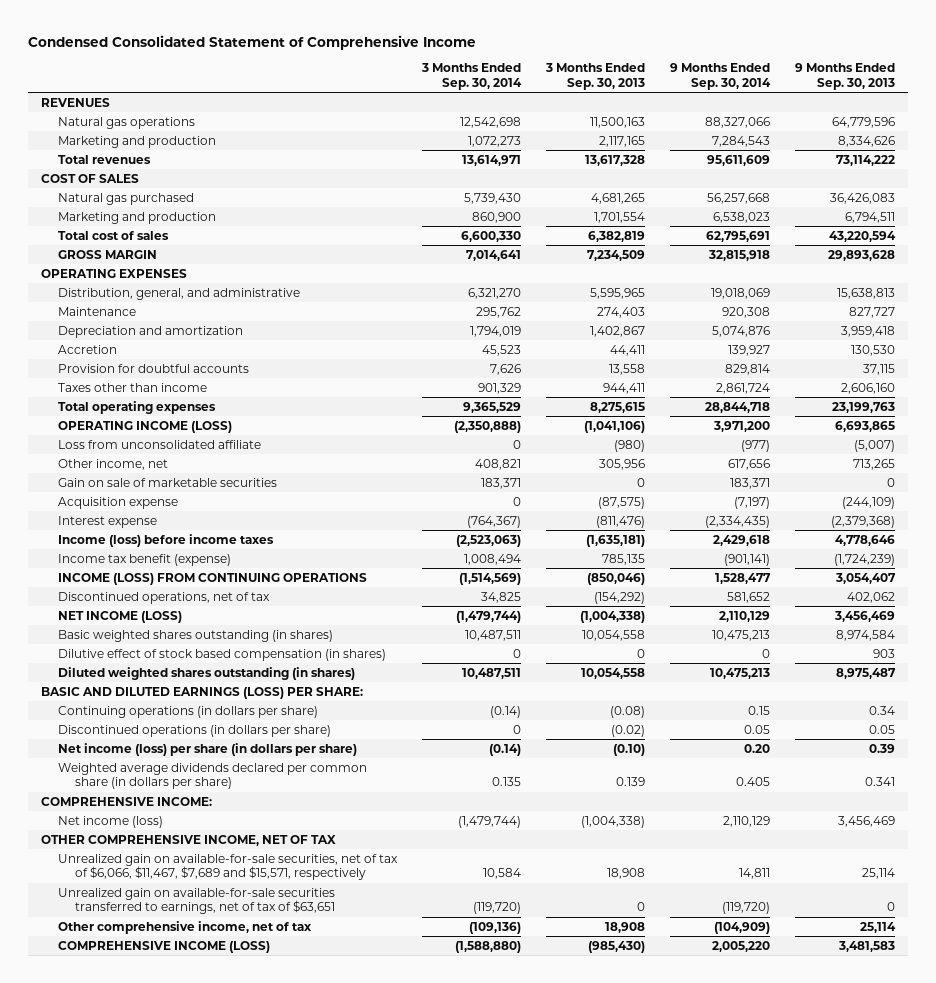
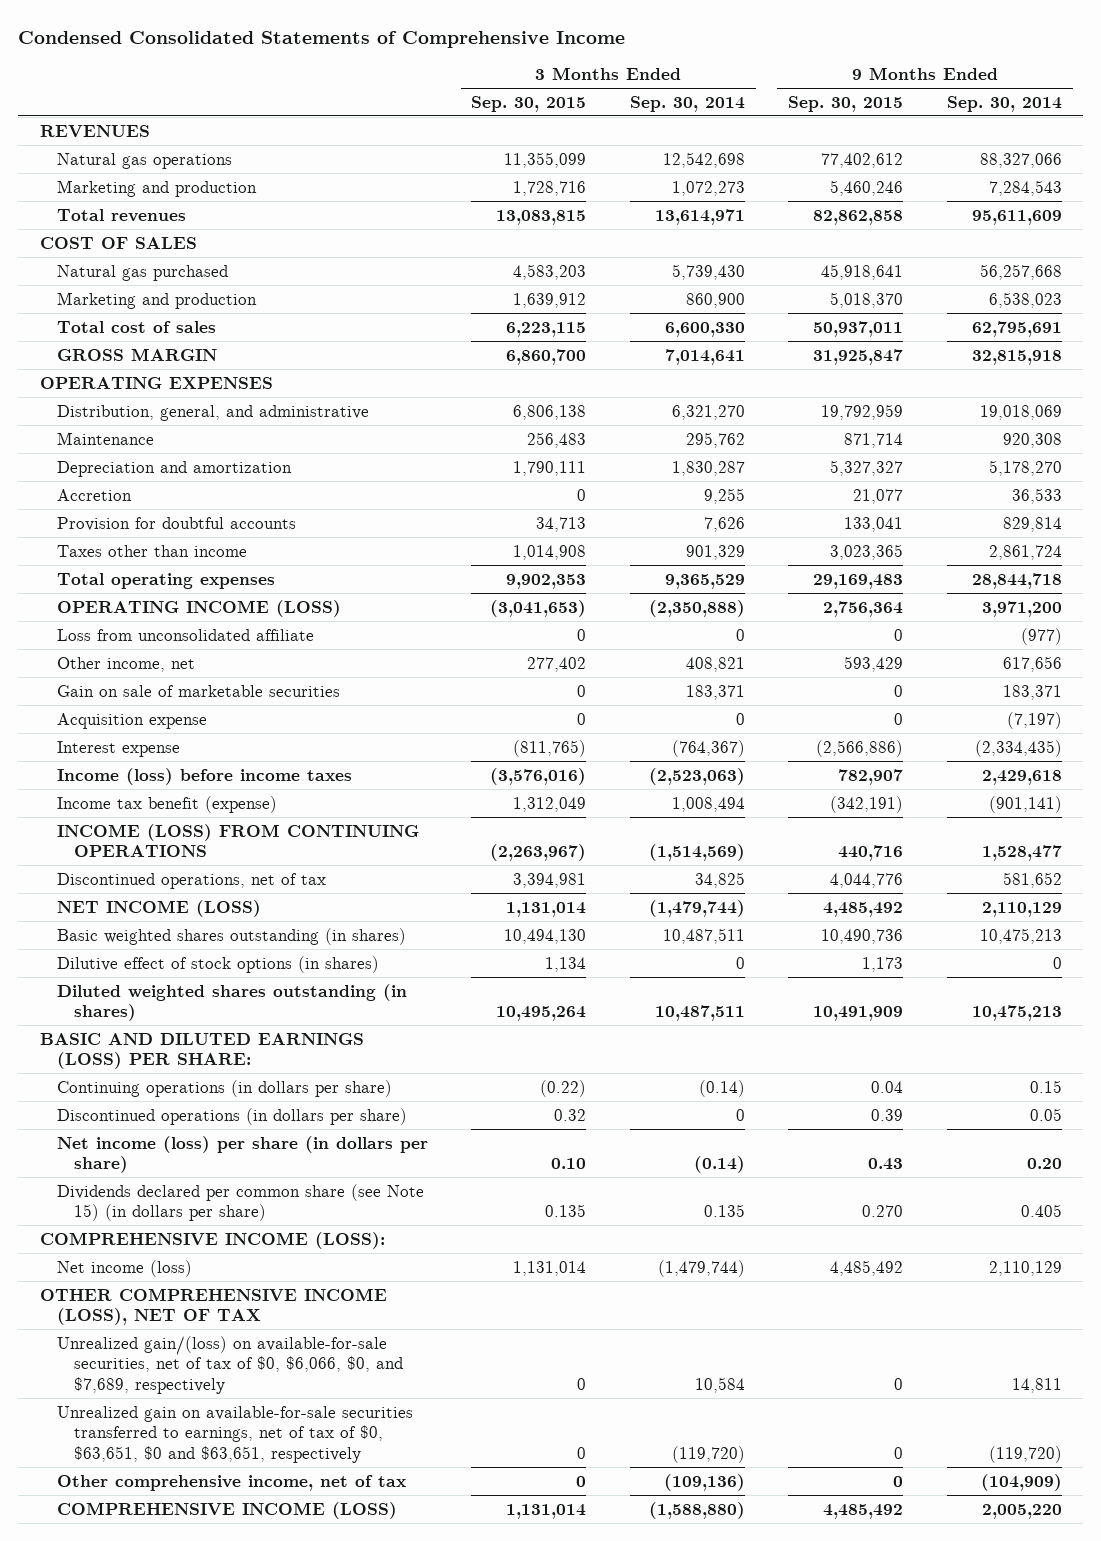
[28,34,477,50] Condensed Consolidated Statement of Comprehensive Income -> [17,30,625,48] Condensed Consolidated Statements of Comprehensive Income
[545,63,646,90] 3 Months Ended Sep. 30, 2013 -> none
[795,63,896,90] 9 Months Ended Sep. 30, 2013 -> none
none -> [471,95,587,112] Sep. 30, 2015
none -> [788,95,904,112] Sep. 30, 2015
[469,325,521,337] 1,794,019 -> [671,460,745,476] 1,830,287
[712,325,771,337] 5,074,876 -> [988,459,1062,476] 5,178,270
[481,344,521,356] 45,523 -> [703,487,745,504] 9,255
[728,344,771,356] 139,927 -> [1011,487,1062,504] 36,533
[57,648,386,661] Dilutive effect of stock based compensation (in shares) -> [56,955,379,973] Dilutive effect of stock options (in shares)
[57,762,367,790] Weighted average dividends declared per common share (in dollars per share) -> [56,1183,424,1222] Dividends declared per common share (see Note 15) (in dollars per share)
[40,796,212,806] COMPREHENSIVE INCOME: -> [39,1231,385,1249] COMPREHENSIVE INCOME (LOSS):
[40,834,336,846] OTHER COMPREHENSIVE INCOME, NET OF TAX -> [39,1287,387,1326] OTHER COMPREHENSIVE INCOME (LOSS), NET OF TAX
[57,853,398,881] Unrealized gain on available-for-sale securities, net of tax of $6,066, $11,467, $7,689 and $15,571, respectively -> [56,1335,404,1394] Unrealized gain/(loss) on available-for-sale securities, net of tax of $0, $6,066, $0, and $7,689, respectively
[57,887,335,915] Unrealized gain on available-for-sale securities transferred to earnings, net of tax of $63,651 -> [56,1405,413,1463] Unrealized gain on available-for-sale securities transferred to earnings, net of tax of $0, $63,651, $0 and $63,651, respectively

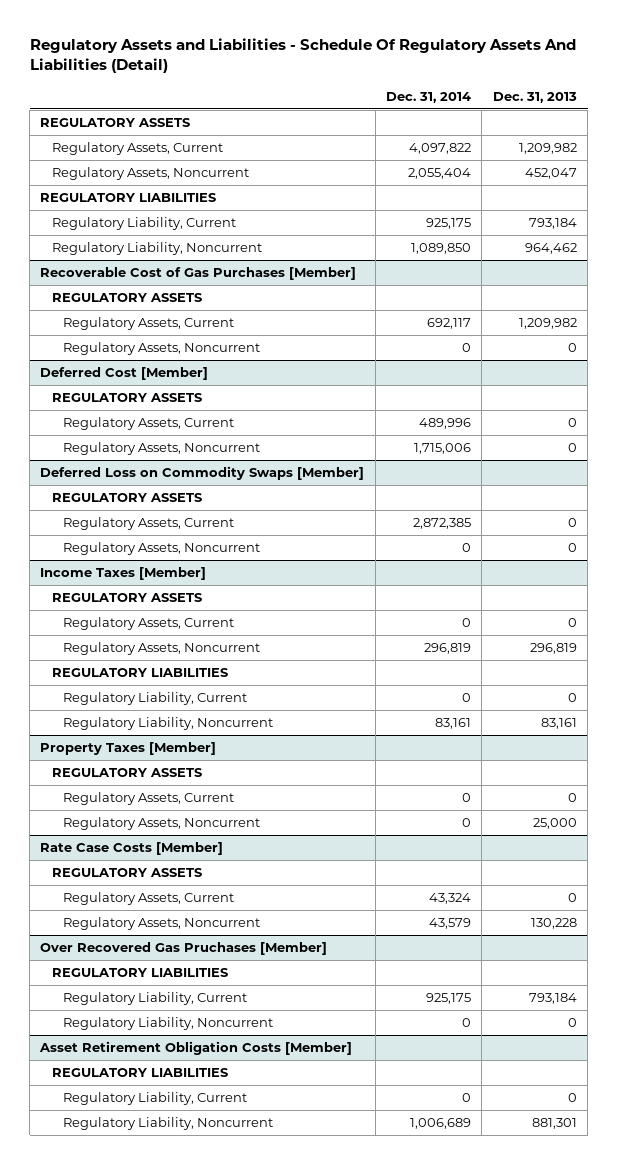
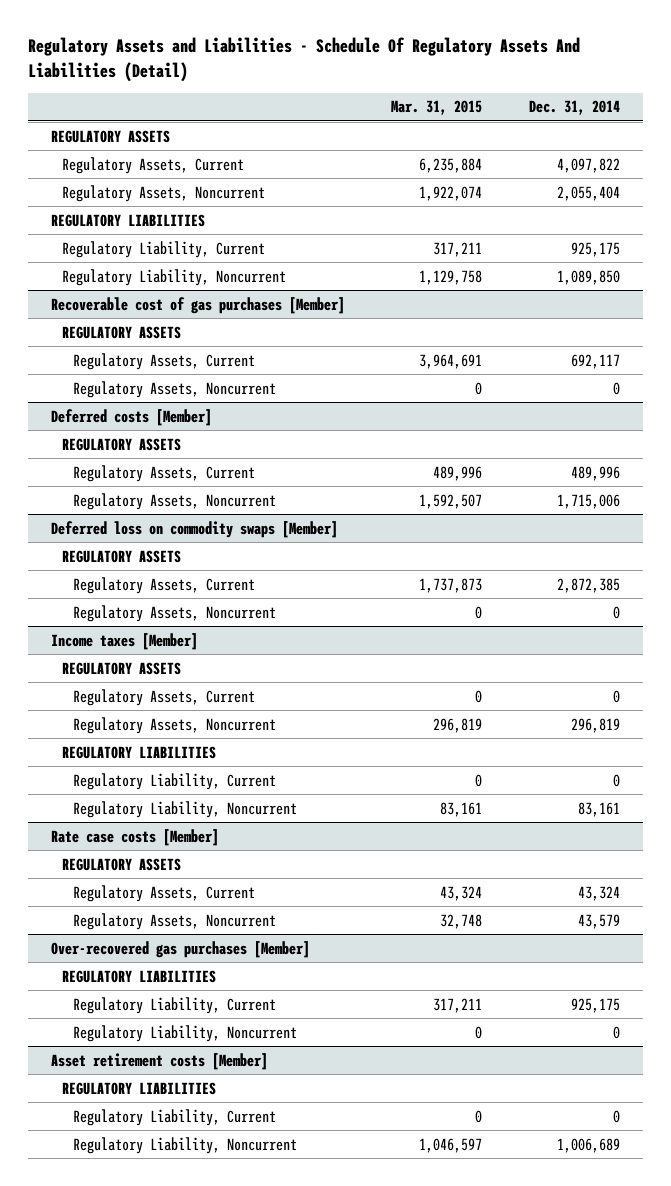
[492,91,577,103] Dec. 31, 2013 -> none
none -> [391,100,483,116] Mar. 31, 2015
[40,267,357,281] Recoverable Cost of Gas Purchases [Member] -> [50,296,345,314] Recoverable cost of gas purchases [Member]
[40,367,209,381] Deferred Cost [Member] -> [50,408,212,426] Deferred costs [Member]
[40,466,365,481] Deferred Loss on Commodity Swaps [Member] -> [50,520,338,538] Deferred loss on commodity swaps [Member]
[40,567,207,581] Income Taxes [Member] -> [50,632,198,650] Income taxes [Member]
[40,742,217,756] Property Taxes [Member] -> none
[51,768,202,778] REGULATORY ASSETS -> none
[63,792,235,806] Regulatory Assets, Current -> none
[63,817,261,831] Regulatory Assets, Noncurrent -> none
[40,842,224,856] Rate Case Costs [Member] -> [50,828,219,846] Rate case costs [Member]
[40,942,328,956] Over Recovered Gas Pruchases [Member] -> [50,940,310,958] Over-recovered gas purchases [Member]
[39,1041,353,1056] Asset Retirement Obligation Costs [Member] -> [50,1052,268,1070] Asset retirement costs [Member]

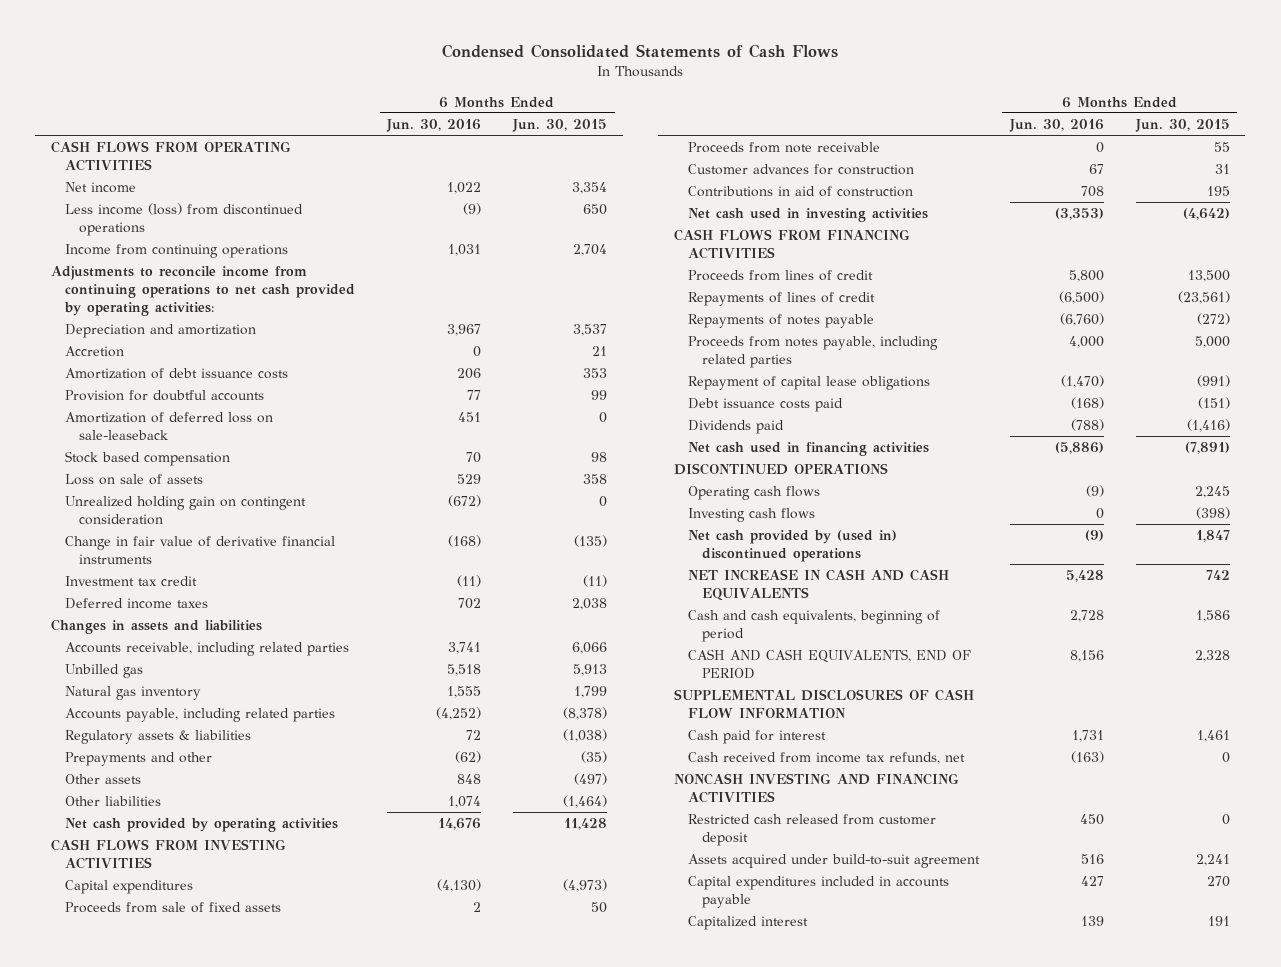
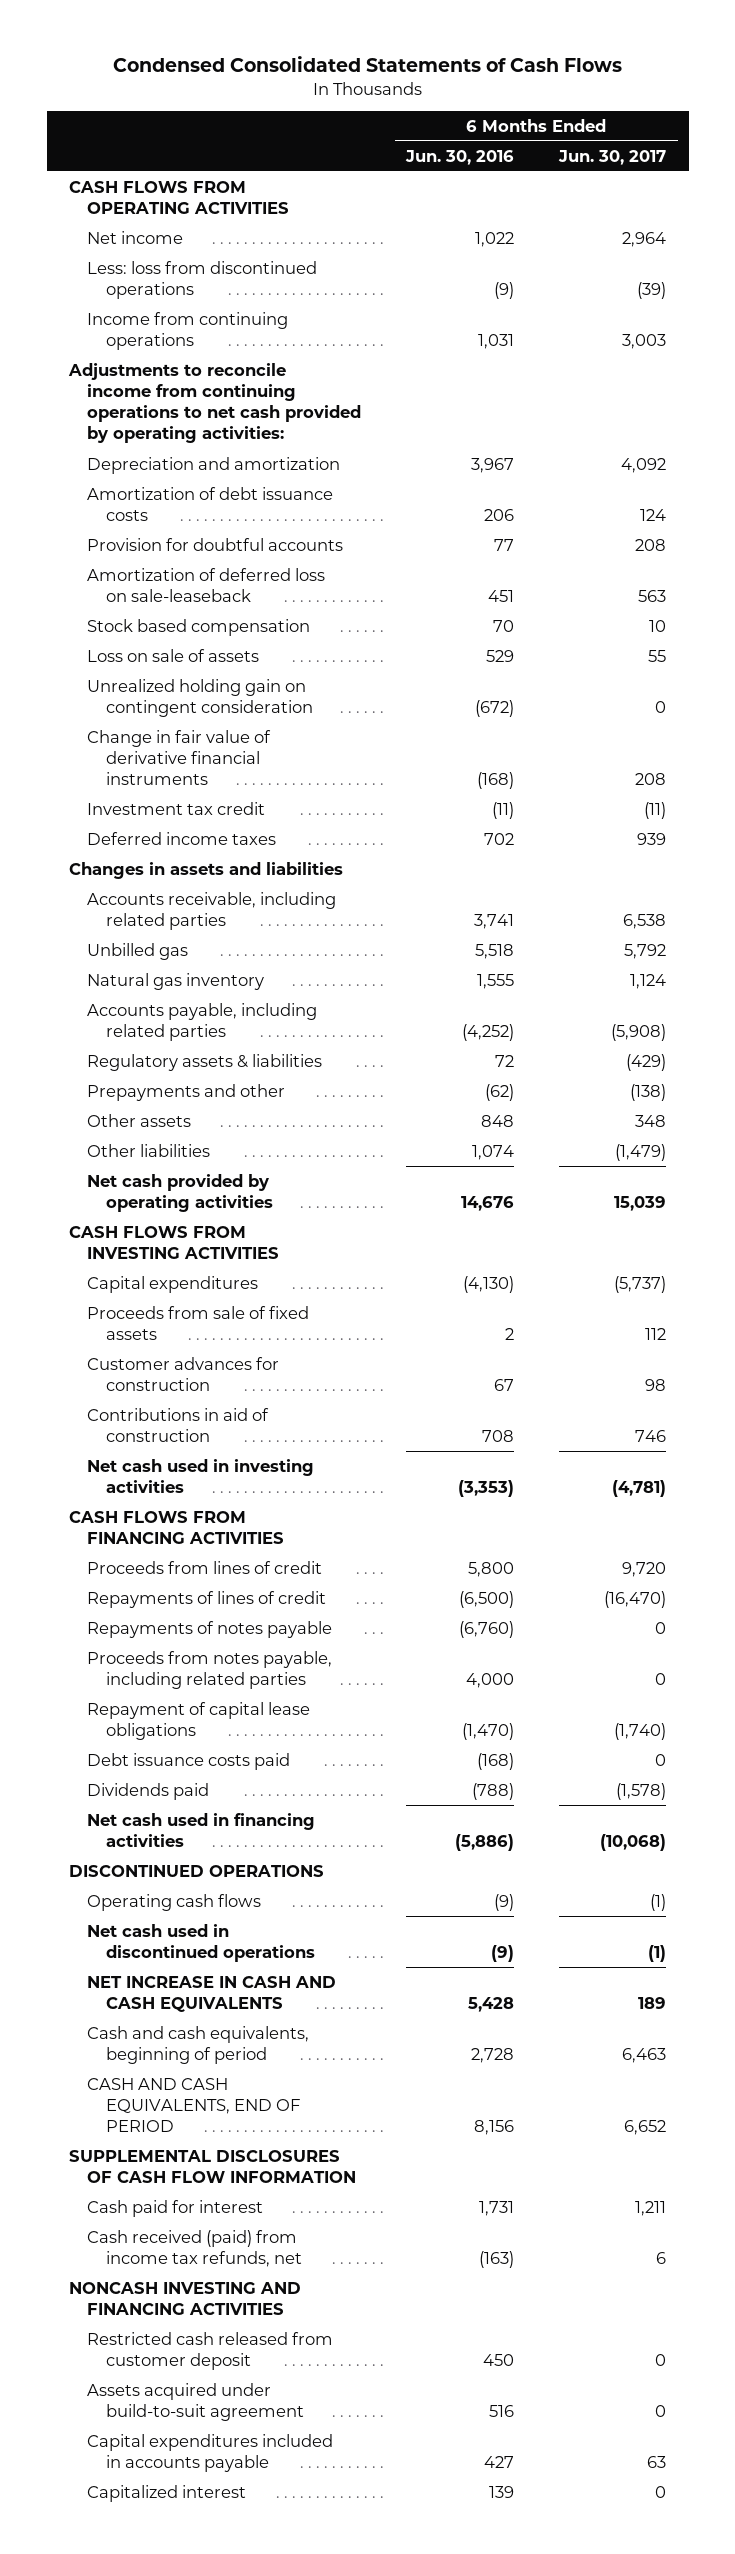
[511,119,607,133] Jun. 30, 2015 -> none
none -> [558,149,667,165] Jun. 30, 2017
[65,203,304,237] Less income (loss) from discontinued operations -> [87,260,318,299] Less: loss from discontinued operations
[65,346,125,358] Accretion -> none
[687,142,880,154] Proceeds from note receivable -> none
[687,508,815,523] Investing cash flows -> none
[687,530,897,563] Net cash provided by (used in) discontinued operations -> [87,1923,315,1962] Net cash used in discontinued operations
[687,752,965,765] Cash received from income tax refunds, net -> [87,2229,302,2267] Cash received (paid) from income tax refunds, net

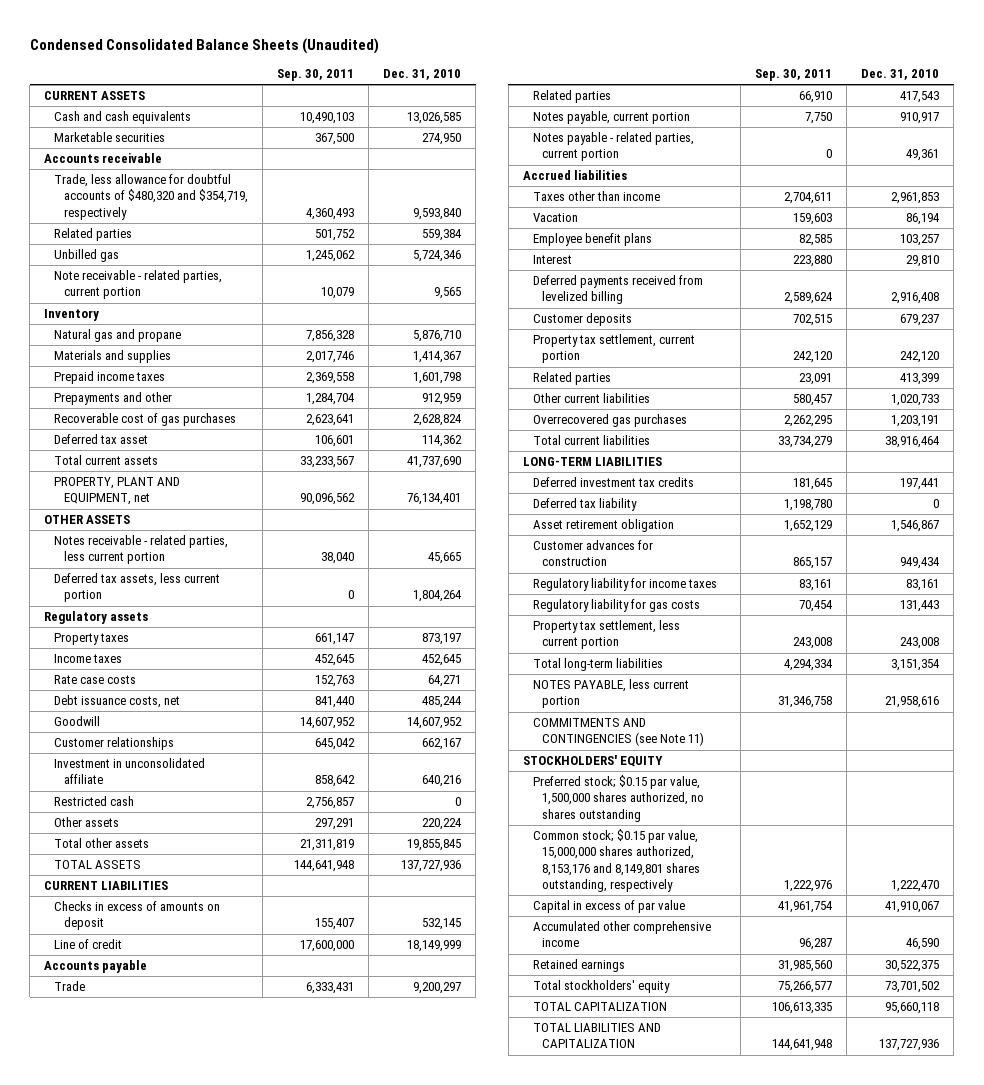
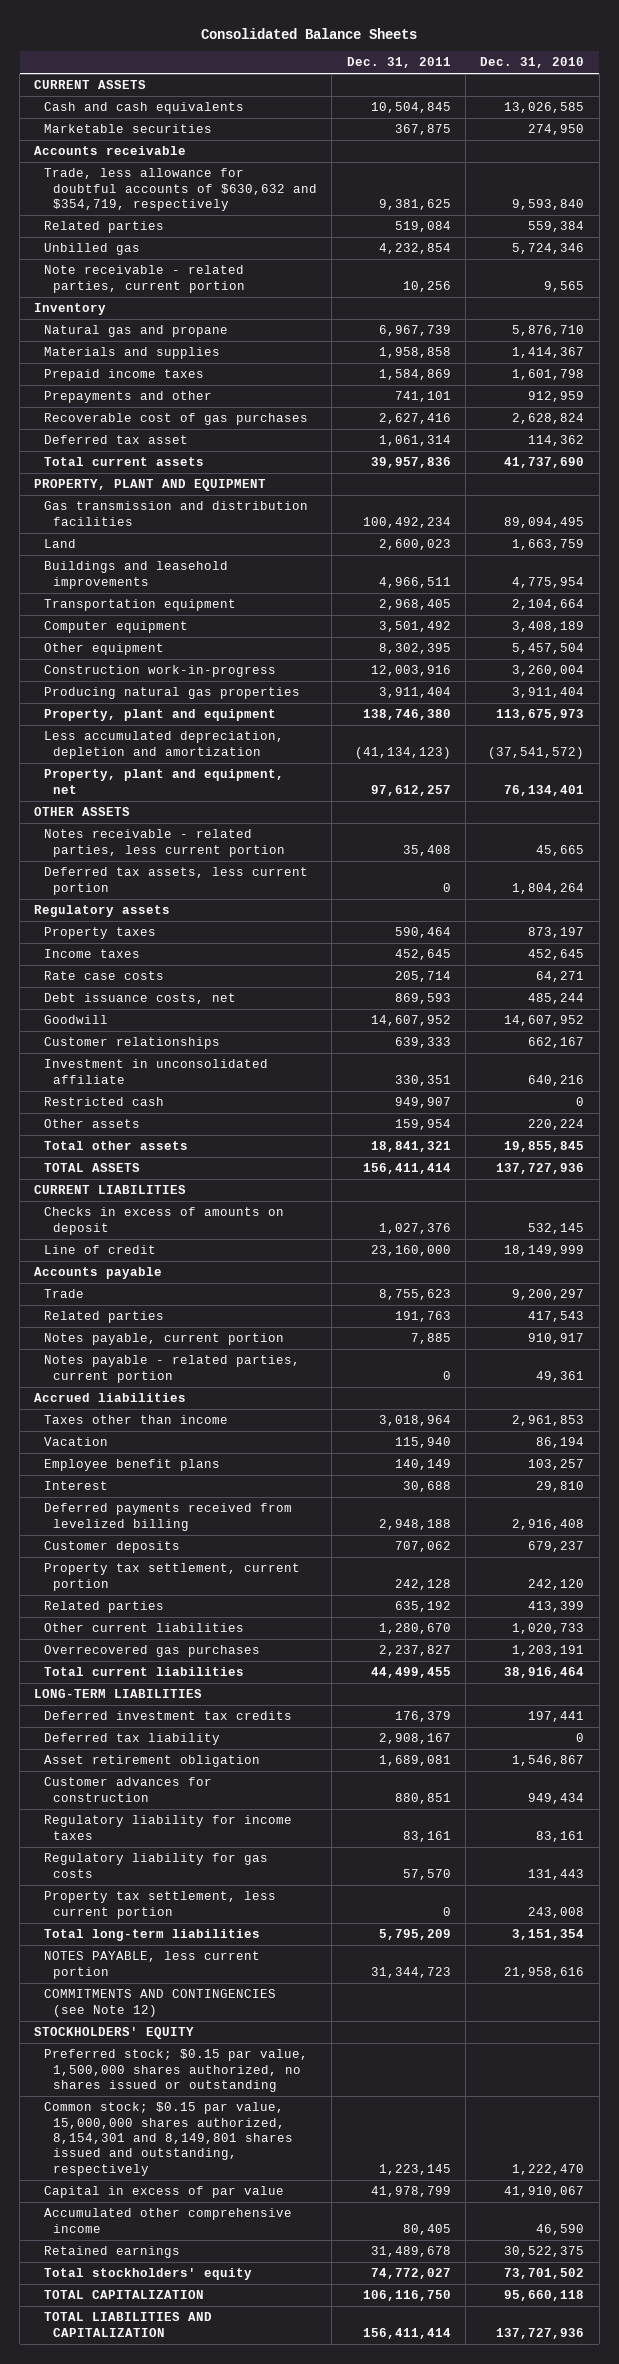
[29,38,379,55] Condensed Consolidated Balance Sheets (Unaudited) -> [201,27,418,39] Consolidated Balance Sheets
[277,69,355,82] Sep. 30, 2011 -> none
none -> [346,57,451,69] Dec. 31, 2011
[54,174,249,220] Trade, less allowance for doubtful accounts of $480,320 and $354,719, respectively -> [43,168,317,211] Trade, less allowance for doubtful accounts of $630,632 and $354,719, respectively
none -> [34,479,267,492] PROPERTY, PLANT AND EQUIPMENT
none -> [43,501,308,526] Gas transmission and distribution facilities
none -> [43,539,76,549] Land
none -> [43,561,228,589] Buildings and leasehold improvements
none -> [43,599,236,612] Transportation equipment
none -> [43,621,188,634] Computer equipment
none -> [43,643,164,656] Other equipment
none -> [43,665,276,678] Construction work-in-progress
none -> [43,687,300,700] Producing natural gas properties
none -> [43,709,276,722] Property, plant and equipment
none -> [43,731,284,759] Less accumulated depreciation, depletion and amortization
[54,477,181,506] PROPERTY, PLANT AND EQUIPMENT, net -> [43,769,284,794] Property, plant and equipment, net
[532,718,705,747] COMMITMENTS AND CONTINGENCIES (see Note 11) -> [43,1989,276,2017] COMMITMENTS AND CONTINGENCIES (see Note 12)
[532,775,705,822] Preferred stock; $0.15 par value, 1,500,000 shares authorized, no shares outstanding -> [43,2049,308,2092] Preferred stock; $0.15 par value, 1,500,000 shares authorized, no shares issued or outstanding
[532,829,701,892] Common stock; $0.15 par value, 15,000,000 shares authorized, 8,153,176 and 8,149,801 shares outstanding, respectively -> [43,2102,293,2176] Common stock; $0.15 par value, 15,000,000 shares authorized, 8,154,301 and 8,149,801 shares issued and outstanding, respectively

